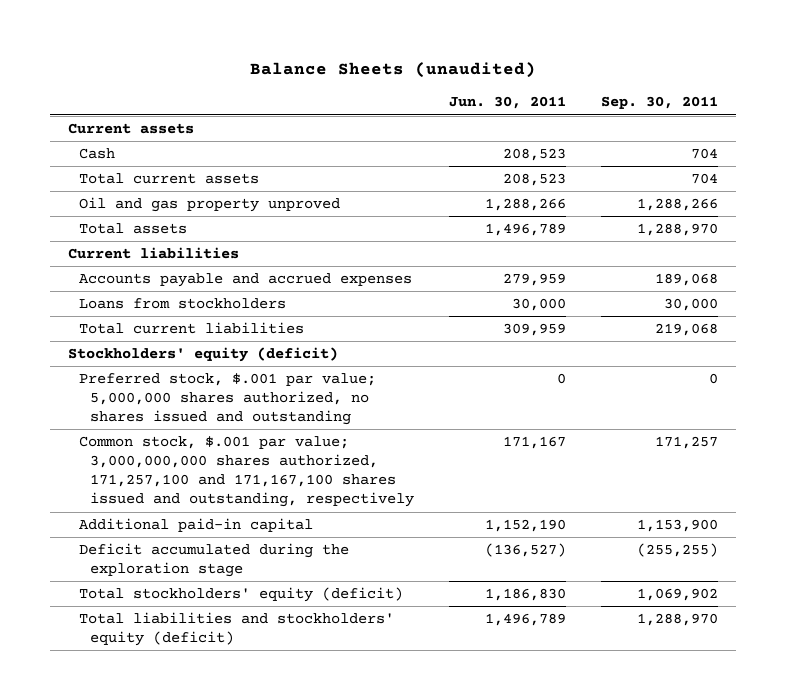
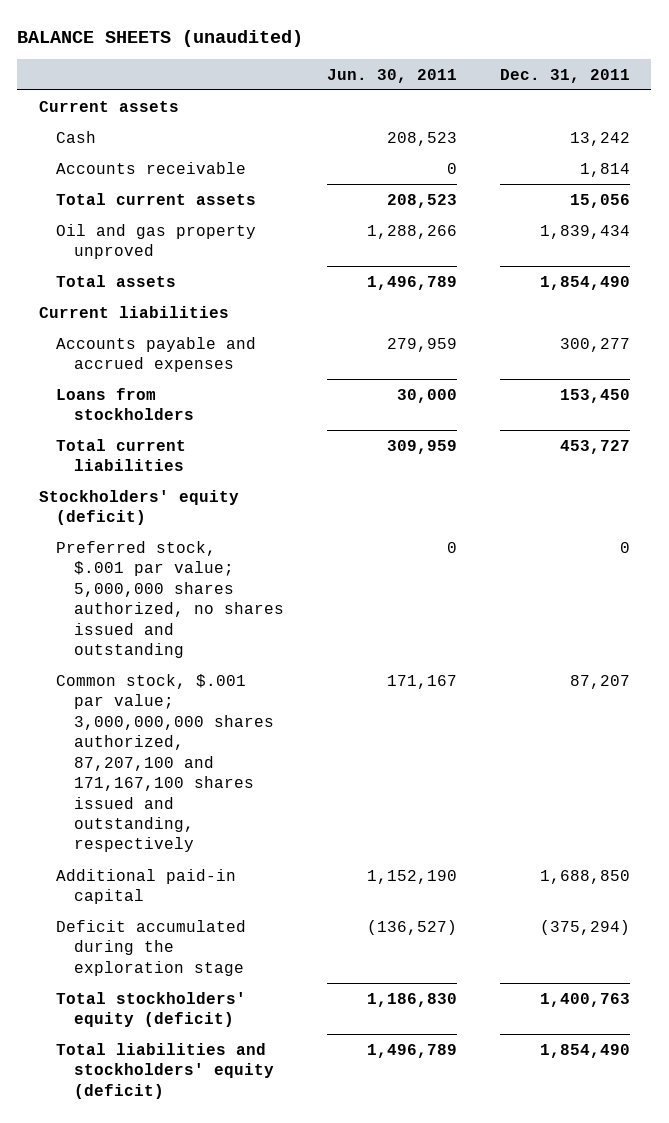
[249,61,536,78] Balance Sheets (unaudited) -> [17,29,304,47] BALANCE SHEETS (unaudited)
[601,96,719,110] Sep. 30, 2011 -> none
none -> [499,68,630,83] Dec. 31, 2011
none -> [56,161,247,174] Accounts receivable
[78,436,414,508] Common stock, $.001 par value; 3,000,000,000 shares authorized, 171,257,100 and 171,167,100 shares issued and outstanding, respectively -> [56,673,275,853] Common stock, $.001 par value; 3,000,000,000 shares authorized, 87,207,100 and 171,167,100 shares issued and outstanding, respectively

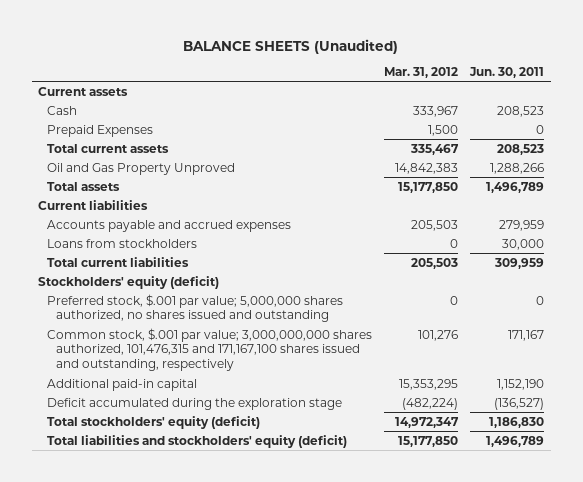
[17,29,304,47] BALANCE SHEETS (unaudited) -> [183,38,399,54] BALANCE SHEETS (Unaudited)
[499,68,630,83] Dec. 31, 2011 -> none
none -> [384,66,459,78] Mar. 31, 2012
[56,161,247,174] Accounts receivable -> none
none -> [47,124,154,137] Prepaid Expenses
[56,223,257,260] Oil and gas property unproved -> [47,162,236,175] Oil and Gas Property Unproved
[56,673,275,853] Common stock, $.001 par value; 3,000,000,000 shares authorized, 87,207,100 and 171,167,100 shares issued and outstanding, respectively -> [47,327,373,372] Common stock, $.001 par value; 3,000,000,000 shares authorized, 101,476,315 and 171,167,100 shares issued and outstanding, respectively

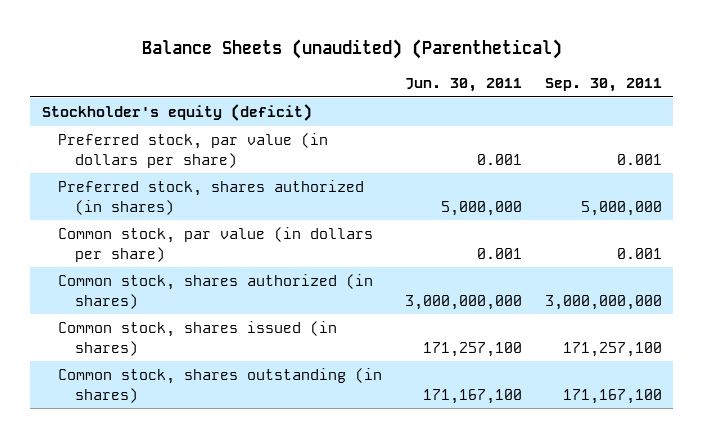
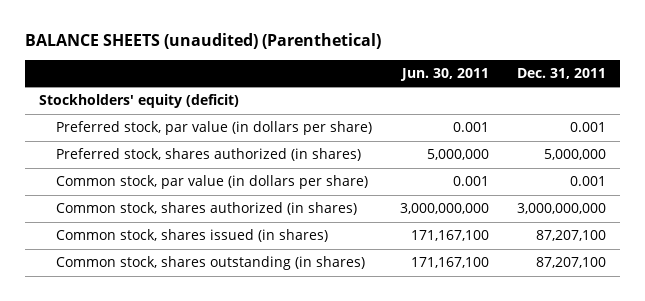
[141,38,562,59] Balance Sheets (unaudited) (Parenthetical) -> [25,33,382,50] BALANCE SHEETS (unaudited) (Parenthetical)
[544,78,662,93] Sep. 30, 2011 -> none
none -> [516,67,606,79] Dec. 31, 2011
[41,104,312,122] Stockholder's equity (deficit) -> [39,94,240,109] Stockholders' equity (deficit)
[423,341,523,357] 171,257,100 -> [410,230,489,242] 171,167,100

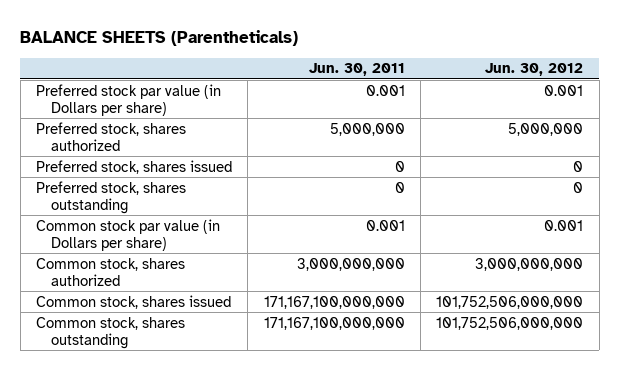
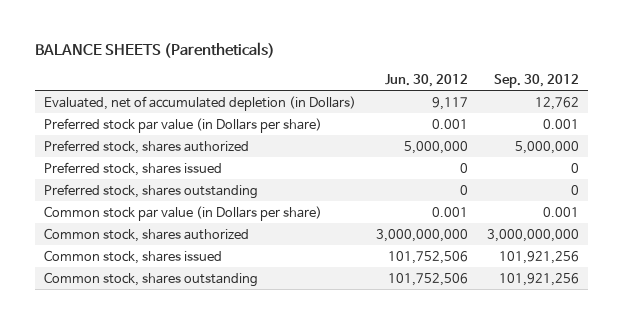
[308,63,405,77] Jun. 30, 2011 -> none
none -> [493,73,579,88] Sep. 30, 2012
none -> [44,95,357,111] Evaluated, net of accumulated depletion (in Dollars)
[436,295,584,309] 101,752,506,000,000 -> [387,250,468,264] 101,752,506
[436,316,584,330] 101,752,506,000,000 -> [387,272,468,286] 101,752,506

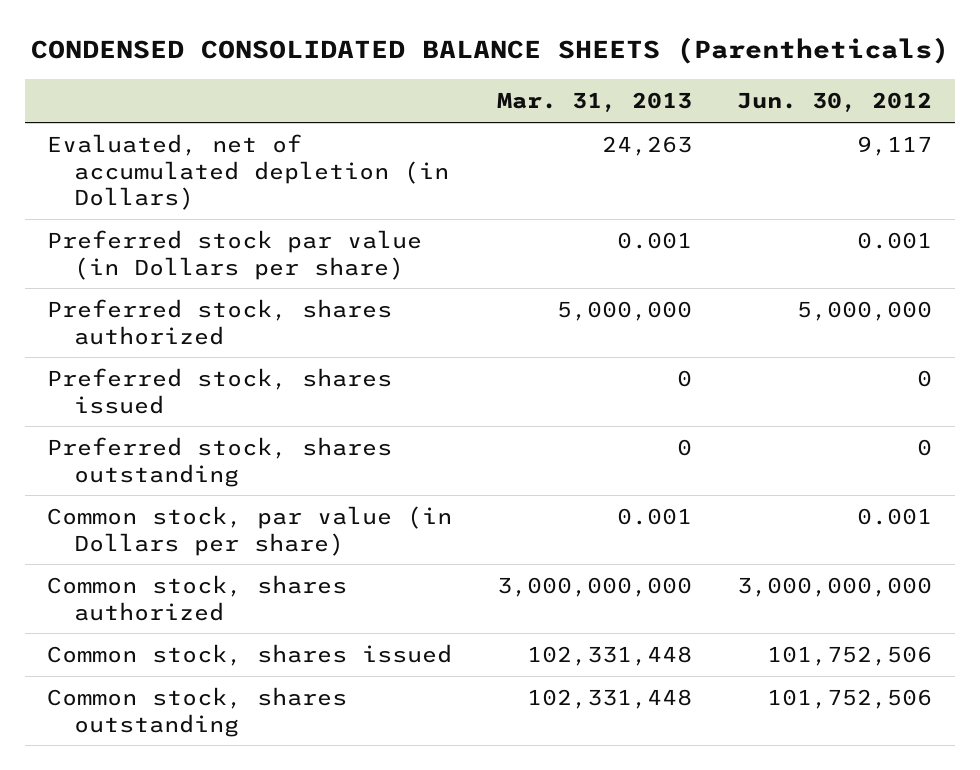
[34,41,275,58] BALANCE SHEETS (Parentheticals) -> [30,37,949,65] CONDENSED CONSOLIDATED BALANCE SHEETS (Parentheticals)
[493,73,579,88] Sep. 30, 2012 -> none
none -> [497,92,693,113] Mar. 31, 2013
[44,205,323,221] Common stock par value (in Dollars per share) -> [47,505,453,556] Common stock, par value (in Dollars per share)

